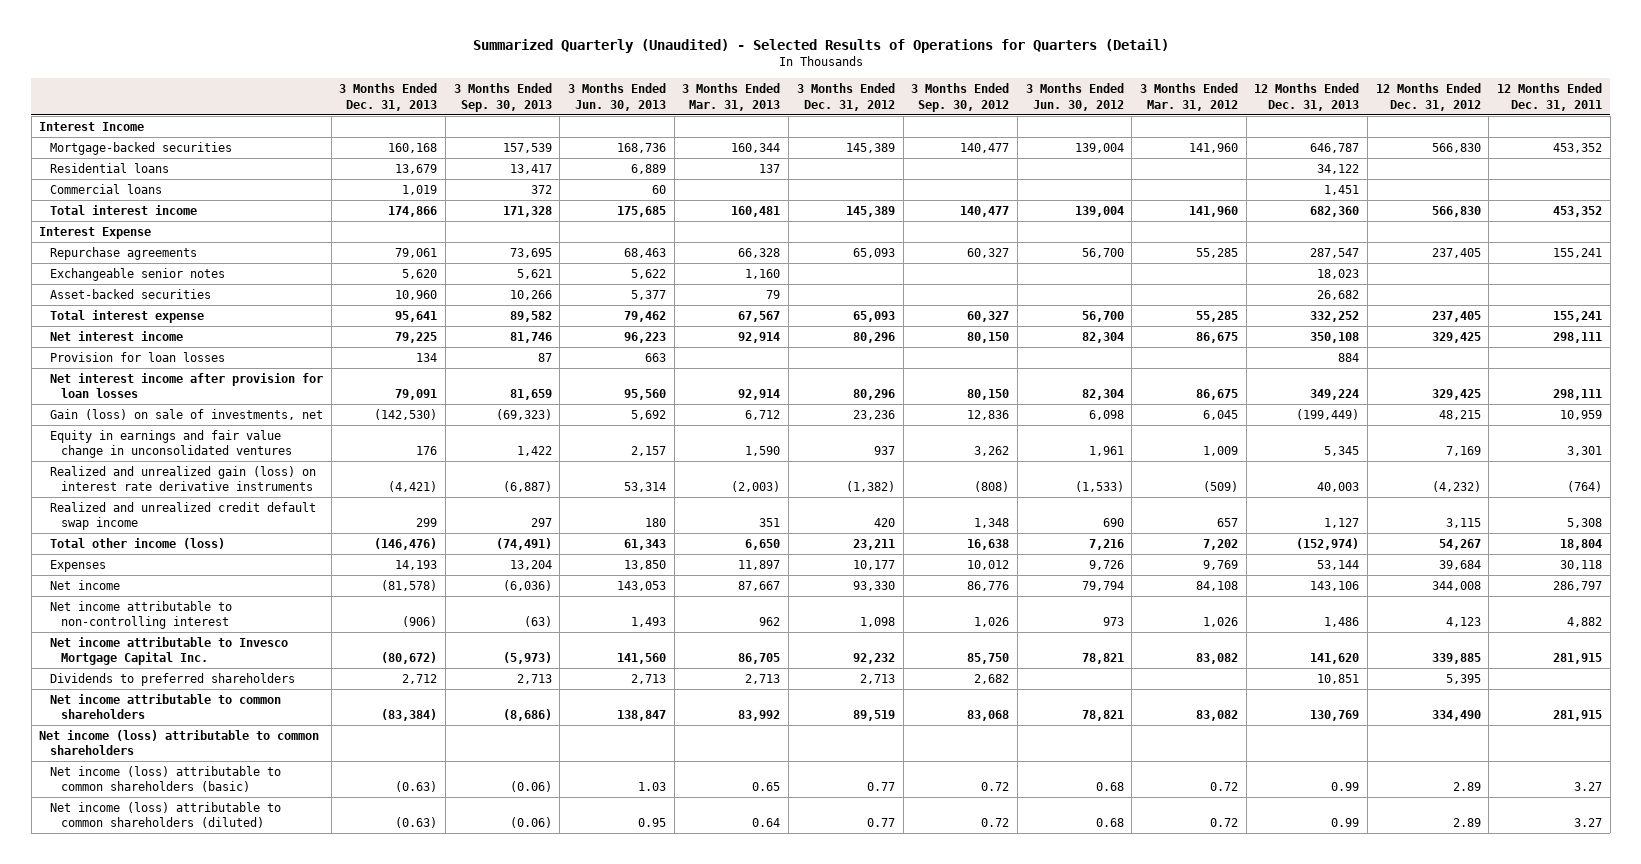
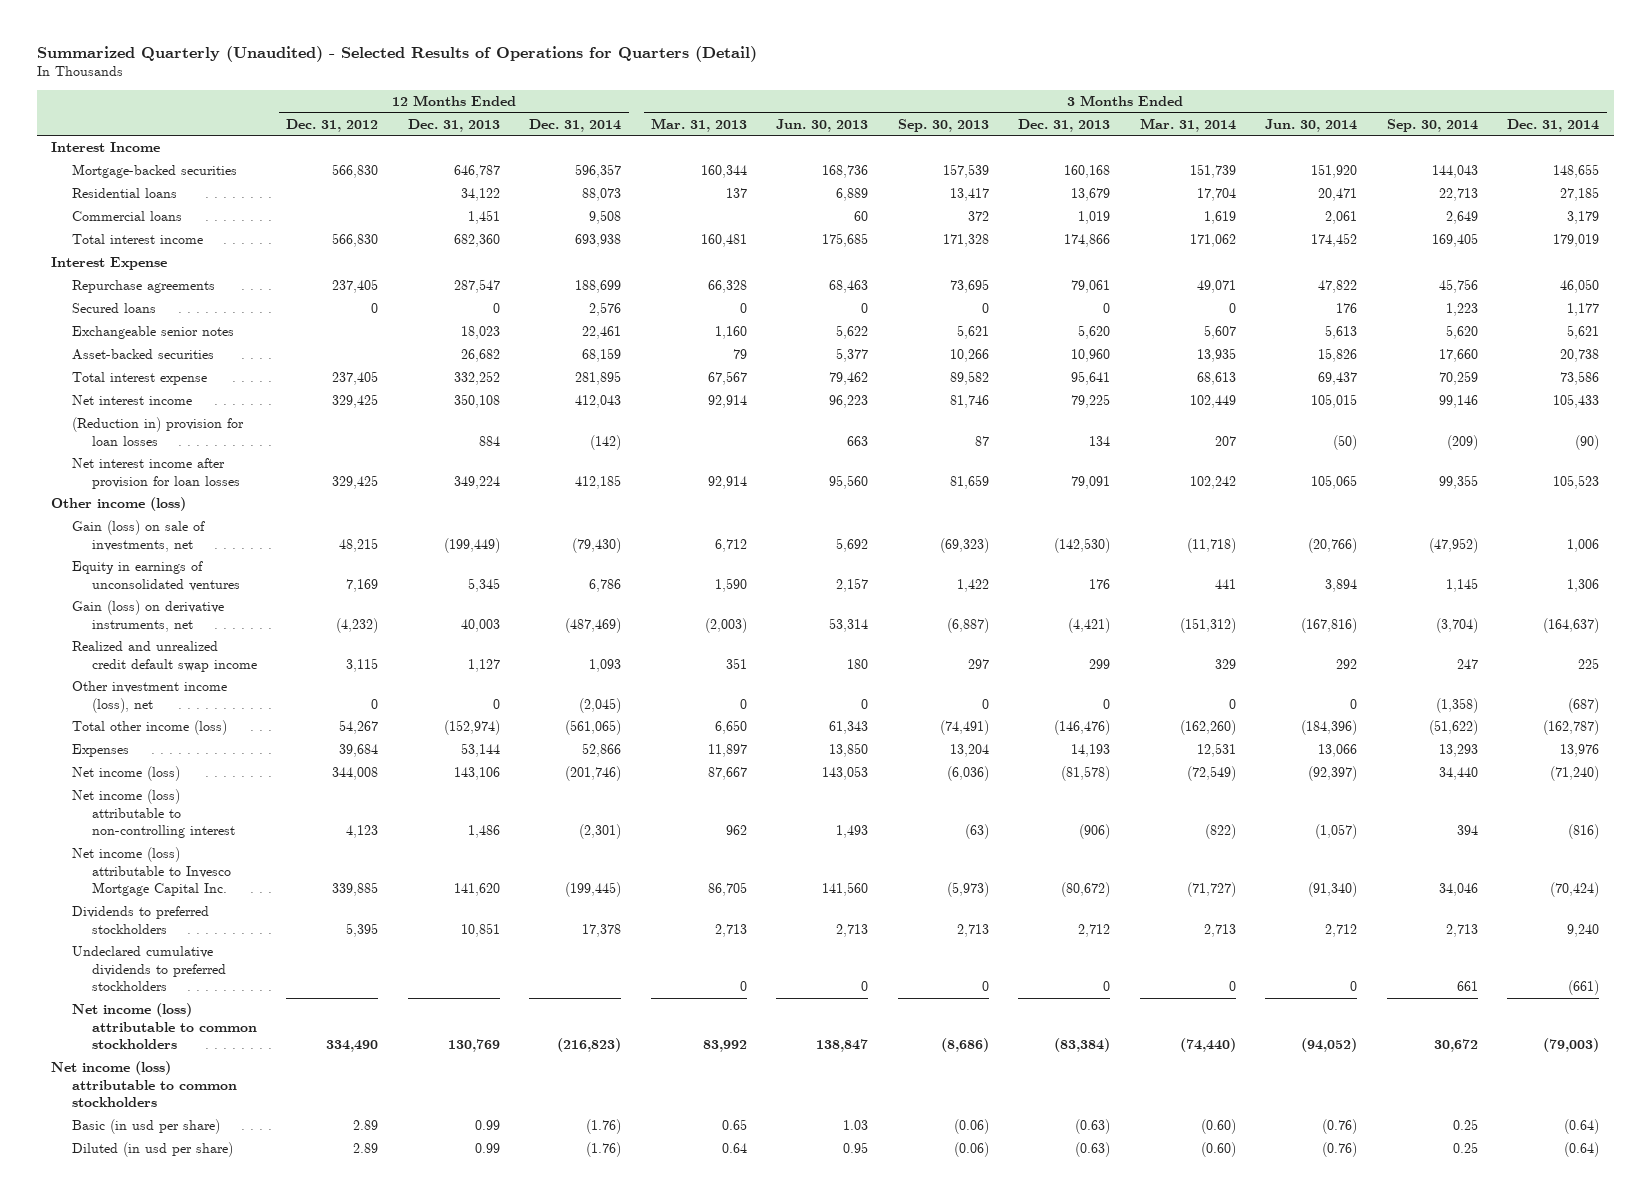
[796,83,895,111] 3 Months Ended Dec. 31, 2012 -> none
[911,83,1010,112] 3 Months Ended Sep. 30, 2012 -> none
[1025,83,1124,111] 3 Months Ended Jun. 30, 2012 -> none
[1139,83,1238,111] 3 Months Ended Mar. 31, 2012 -> none
[1496,83,1602,111] 12 Months Ended Dec. 31, 2011 -> none
none -> [529,118,622,132] Dec. 31, 2014
none -> [1139,117,1236,132] Mar. 31, 2014
none -> [1265,118,1358,132] Jun. 30, 2014
none -> [1386,118,1478,132] Sep. 30, 2014
none -> [1507,118,1600,132] Dec. 31, 2014
none -> [71,303,156,314] Secured loans
[50,352,226,363] Provision for loan losses -> [71,417,244,446] (Reduction in) provision for loan losses
none -> [51,497,187,512] Other income (loss)
[50,430,292,459] Equity in earnings and fair value change in unconsolidated ventures -> [71,561,240,591] Equity in earnings of unconsolidated ventures
[50,466,317,492] Realized and unrealized gain (loss) on interest rate derivative instruments -> [71,600,224,632] Gain (loss) on derivative instruments, net
none -> [71,681,227,713] Other investment income (loss), net
[50,580,121,591] Net income -> [71,766,180,782] Net income (loss)
[50,601,233,630] Net income attributable to non-controlling interest -> [71,789,235,839] Net income (loss) attributable to non-controlling interest
[50,637,289,666] Net income attributable to Invesco Mortgage Capital Inc. -> [71,847,231,897] Net income (loss) attributable to Invesco Mortgage Capital Inc.
[50,673,296,687] Dividends to preferred shareholders -> [71,906,209,934] Dividends to preferred stockholders
none -> [71,946,226,992] Undeclared cumulative dividends to preferred stockholders
[50,694,282,720] Net income attributable to common shareholders -> [71,1003,257,1050] Net income (loss) attributable to common stockholders
[39,730,320,756] Net income (loss) attributable to common shareholders -> [51,1061,237,1108] Net income (loss) attributable to common stockholders
[50,766,282,793] Net income (loss) attributable to common shareholders (basic) -> [71,1119,220,1135] Basic (in usd per share)
[50,802,282,829] Net income (loss) attributable to common shareholders (diluted) -> [71,1142,233,1158] Diluted (in usd per share)

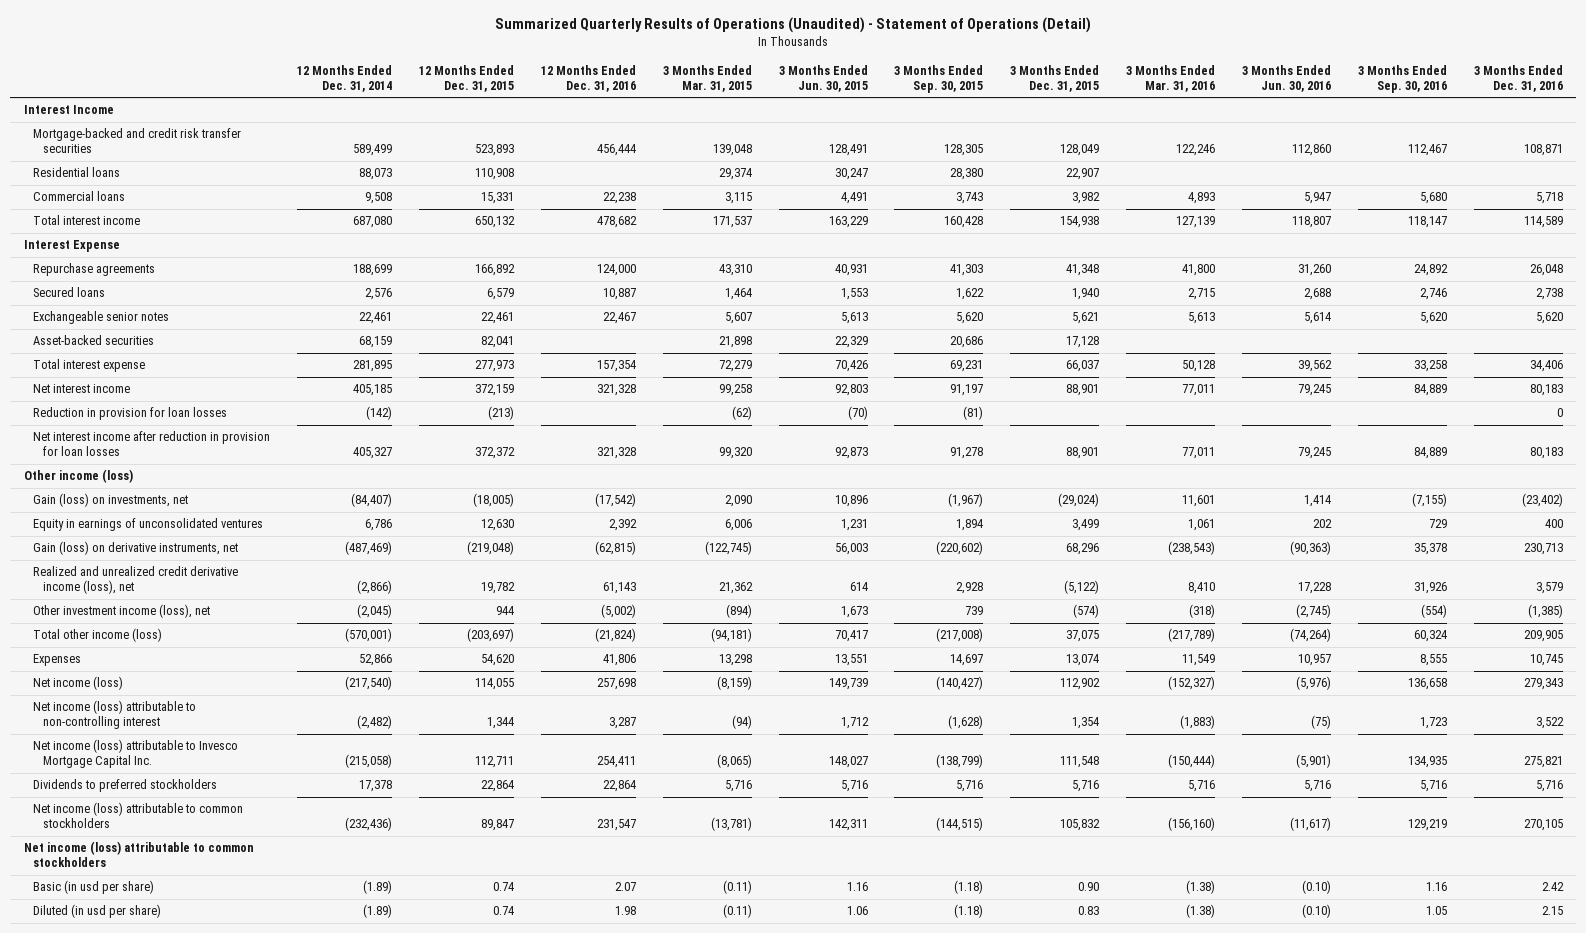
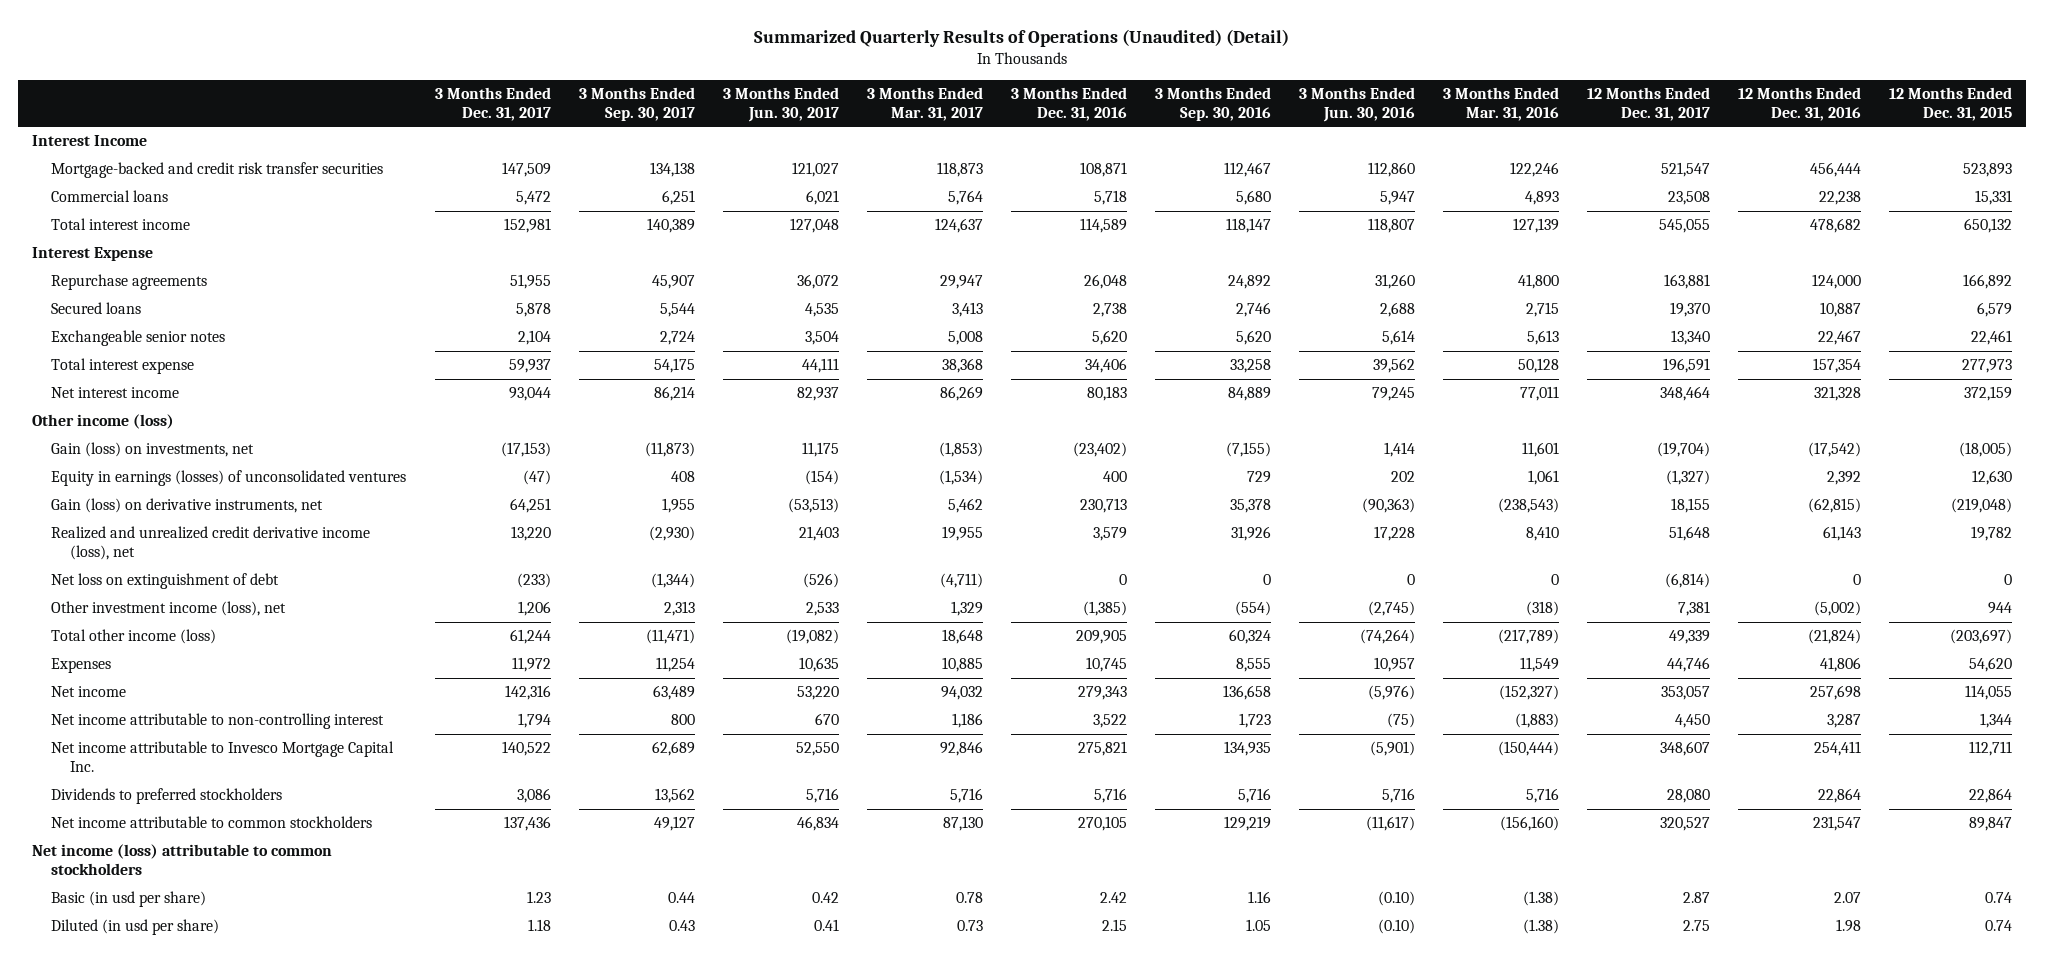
[495,17,1092,34] Summarized Quarterly Results of Operations (Unaudited) - Statement of Operations (Detail) -> [754,28,1290,47] Summarized Quarterly Results of Operations (Unaudited) (Detail)
[297,64,393,92] 12 Months Ended Dec. 31, 2014 -> none
[662,64,752,92] 3 Months Ended Mar. 31, 2015 -> none
[778,64,868,92] 3 Months Ended Jun. 30, 2015 -> none
[894,64,984,93] 3 Months Ended Sep. 30, 2015 -> none
[1010,64,1100,92] 3 Months Ended Dec. 31, 2015 -> none
none -> [434,86,551,121] 3 Months Ended Dec. 31, 2017
none -> [578,86,695,121] 3 Months Ended Sep. 30, 2017
none -> [722,86,839,122] 3 Months Ended Jun. 30, 2017
none -> [866,86,983,121] 3 Months Ended Mar. 31, 2017
none -> [1586,86,1710,121] 12 Months Ended Dec. 31, 2017
[33,167,121,178] Residential loans -> none
[33,335,155,346] Asset-backed securities -> none
[33,407,228,421] Reduction in provision for loan losses -> none
[33,431,271,457] Net interest income after reduction in provision for loan losses -> none
[33,518,264,532] Equity in earnings of unconsolidated ventures -> [51,470,407,487] Equity in earnings (losses) of unconsolidated ventures
none -> [51,573,280,590] Net loss on extinguishment of debt
[33,676,124,691] Net income (loss) -> [51,686,127,698] Net income
[33,700,197,730] Net income (loss) attributable to non-controlling interest -> [51,713,385,730] Net income attributable to non-controlling interest
[33,739,239,769] Net income (loss) attributable to Invesco Mortgage Capital Inc. -> [51,741,395,773] Net income attributable to Invesco Mortgage Capital Inc.
[33,802,244,829] Net income (loss) attributable to common stockholders -> [51,816,373,829] Net income attributable to common stockholders

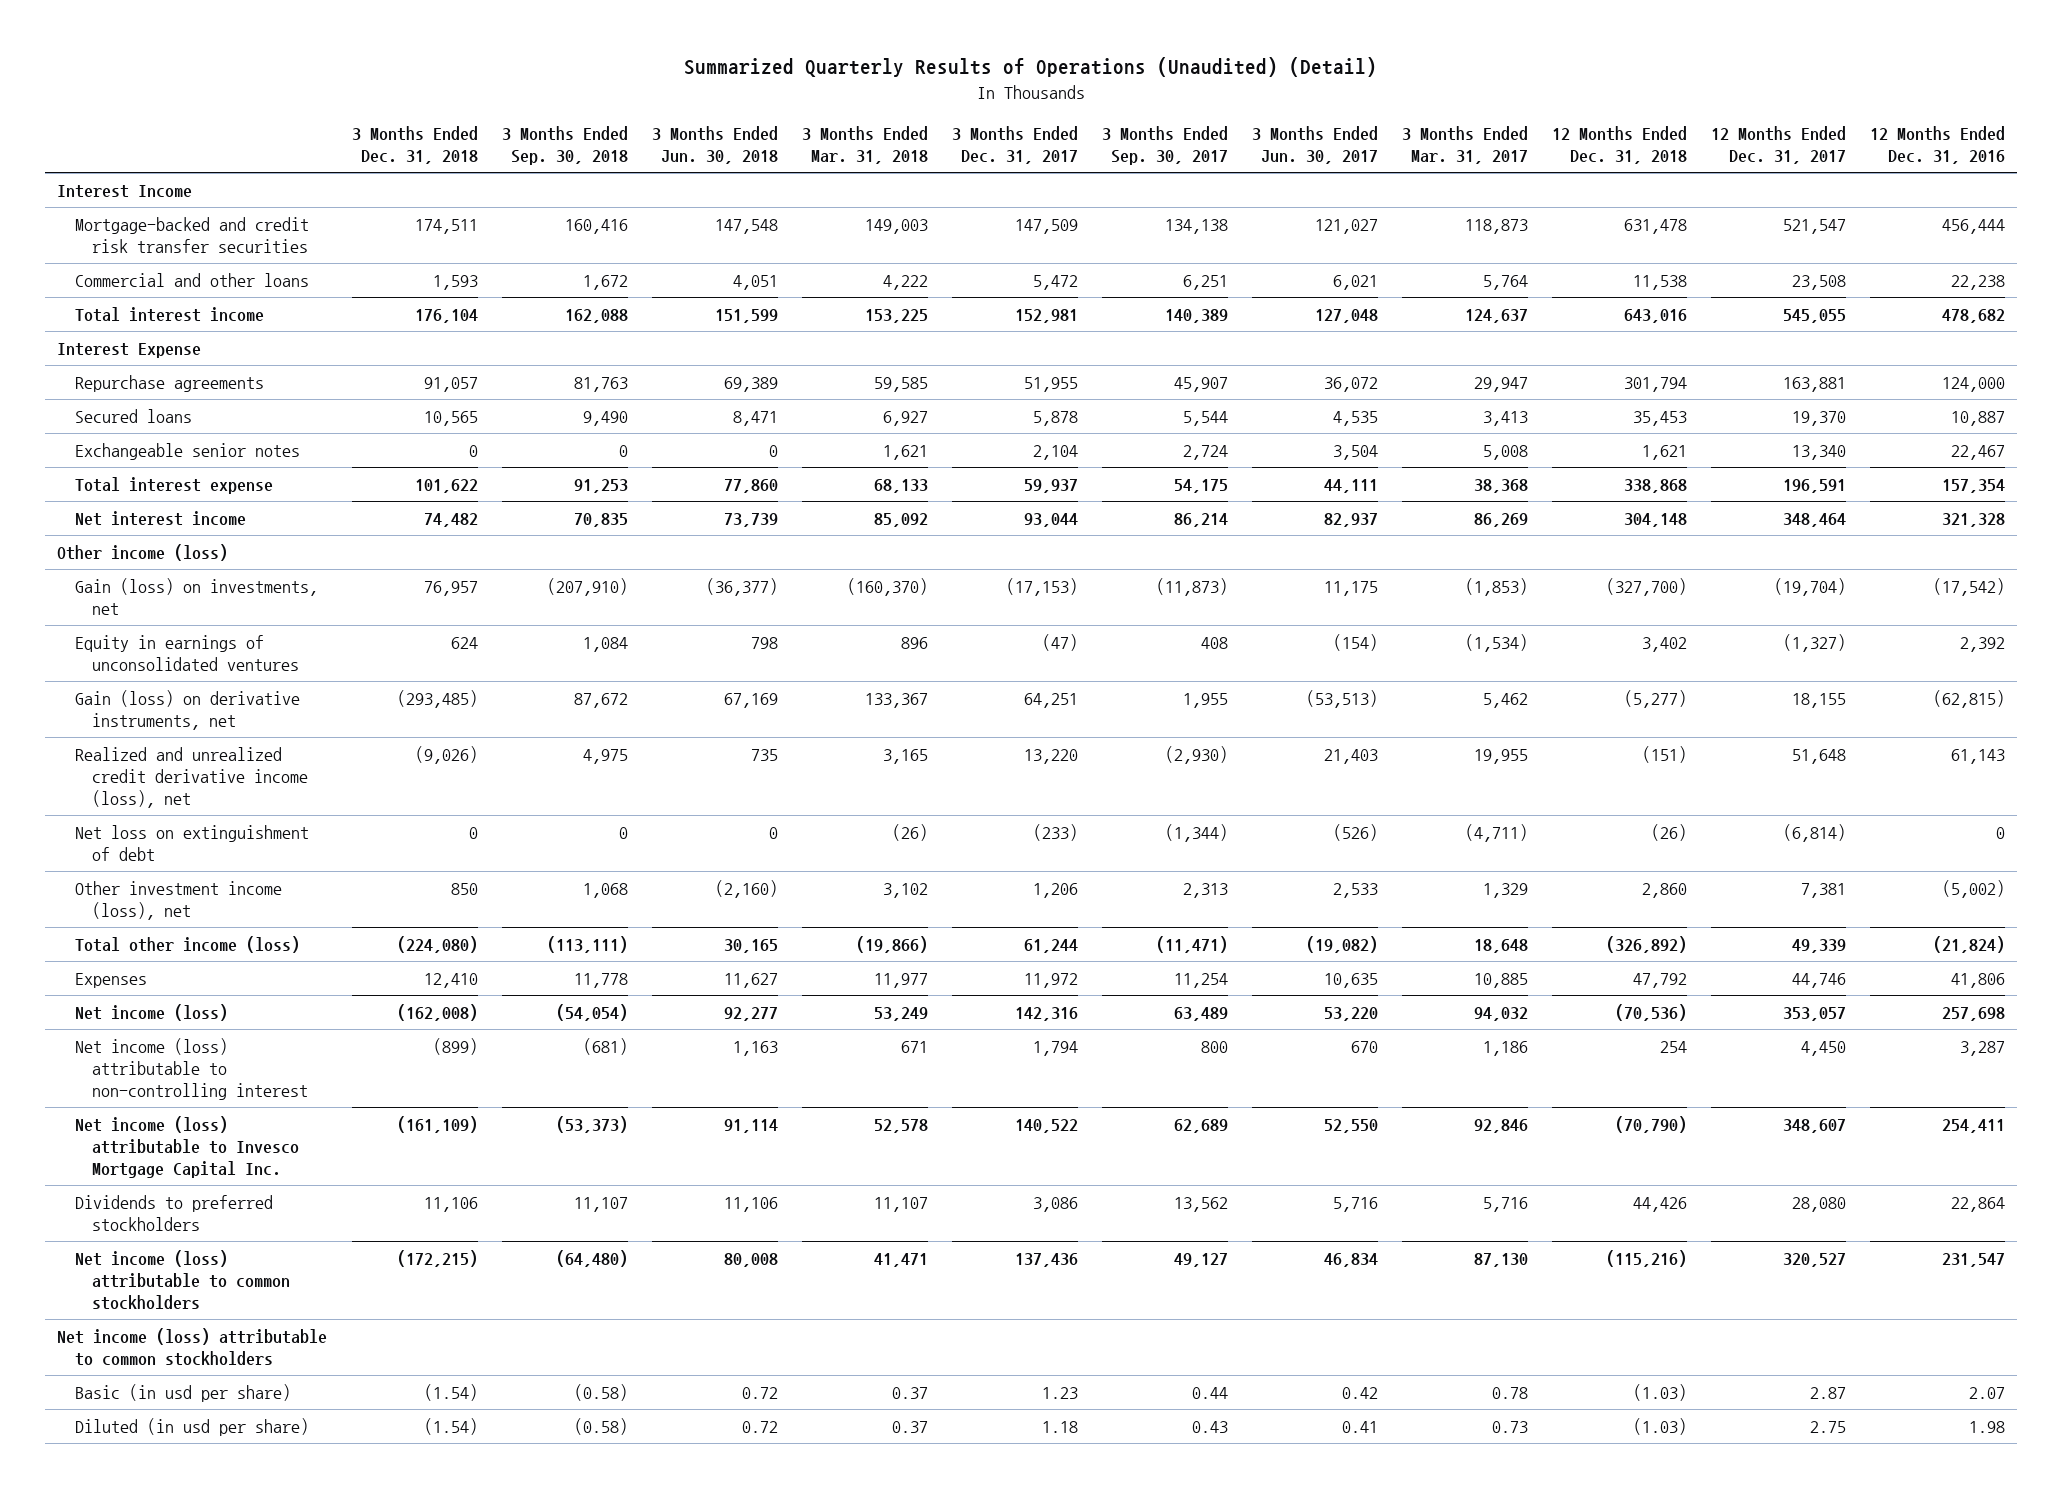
[1010,86,1127,121] 3 Months Ended Dec. 31, 2016 -> none
[1154,86,1271,121] 3 Months Ended Sep. 30, 2016 -> none
[1298,86,1415,122] 3 Months Ended Jun. 30, 2016 -> none
[1442,86,1559,121] 3 Months Ended Mar. 31, 2016 -> none
[1889,86,2013,121] 12 Months Ended Dec. 31, 2015 -> none
none -> [351,125,478,164] 3 Months Ended Dec. 31, 2018
none -> [501,125,628,165] 3 Months Ended Sep. 30, 2018
none -> [651,125,778,164] 3 Months Ended Jun. 30, 2018
none -> [801,125,928,164] 3 Months Ended Mar. 31, 2018
none -> [1551,125,1687,164] 12 Months Ended Dec. 31, 2018
[51,190,169,203] Commercial loans -> [74,272,309,287] Commercial and other loans
[51,470,407,487] Equity in earnings (losses) of unconsolidated ventures -> [74,634,299,671] Equity in earnings of unconsolidated ventures
[51,686,127,698] Net income -> [74,1003,228,1021] Net income (loss)
[51,713,385,730] Net income attributable to non-controlling interest -> [74,1037,308,1100] Net income (loss) attributable to non-controlling interest
[51,741,395,773] Net income attributable to Invesco Mortgage Capital Inc. -> [74,1115,299,1178] Net income (loss) attributable to Invesco Mortgage Capital Inc.
[51,816,373,829] Net income attributable to common stockholders -> [74,1249,290,1310] Net income (loss) attributable to common stockholders

